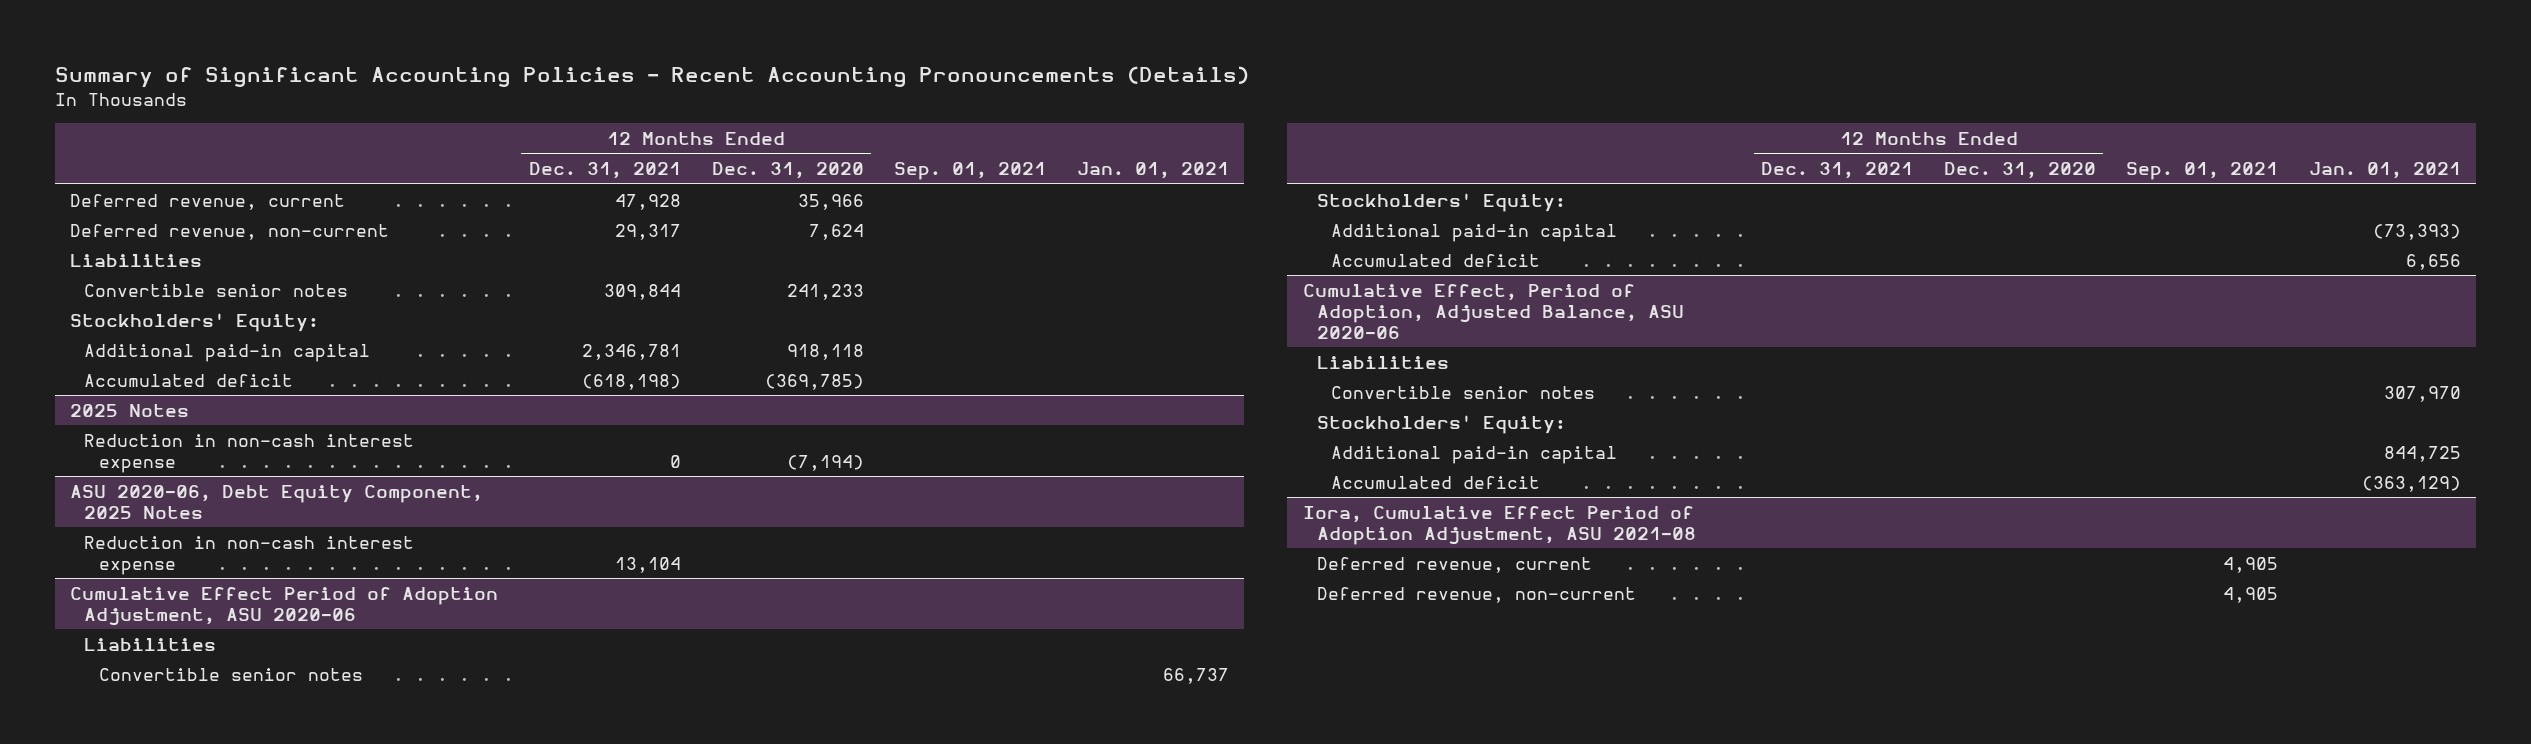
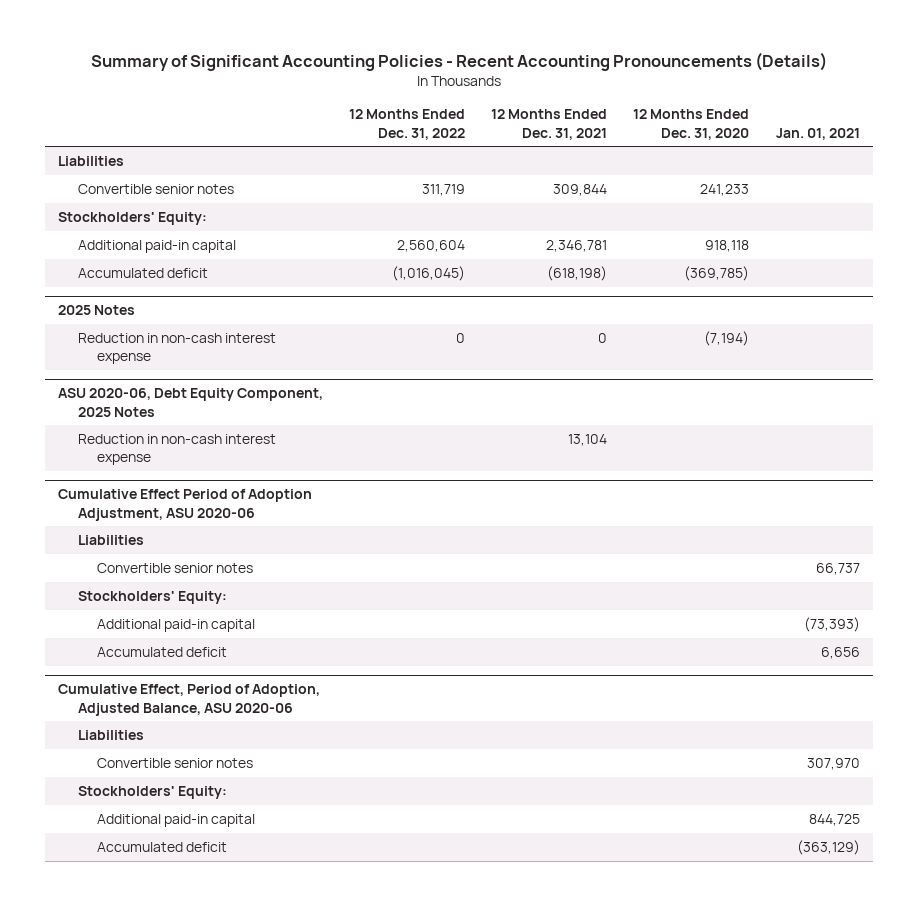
[894,162,1047,181] Sep. 01, 2021 -> none
none -> [349,109,466,140] 12 Months Ended Dec. 31, 2022
[70,193,346,210] Deferred revenue, current -> none
[70,223,390,240] Deferred revenue, non-current -> none
[1302,505,1696,545] Iora, Cumulative Effect Period of Adoption Adjustment, ASU 2021-08 -> none
[1316,556,1592,573] Deferred revenue, current -> none
[1316,586,1636,603] Deferred revenue, non-current -> none

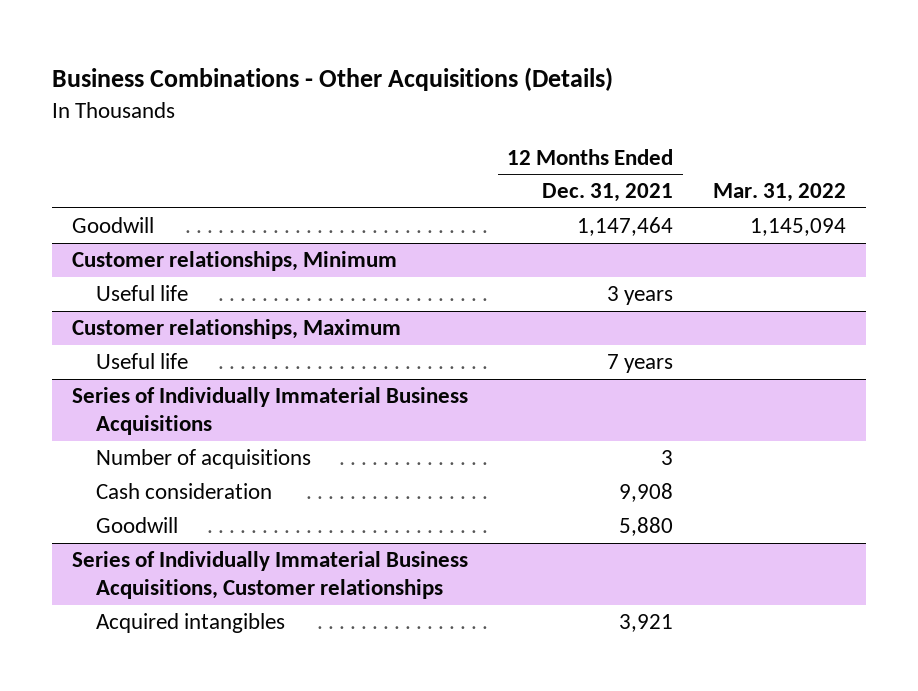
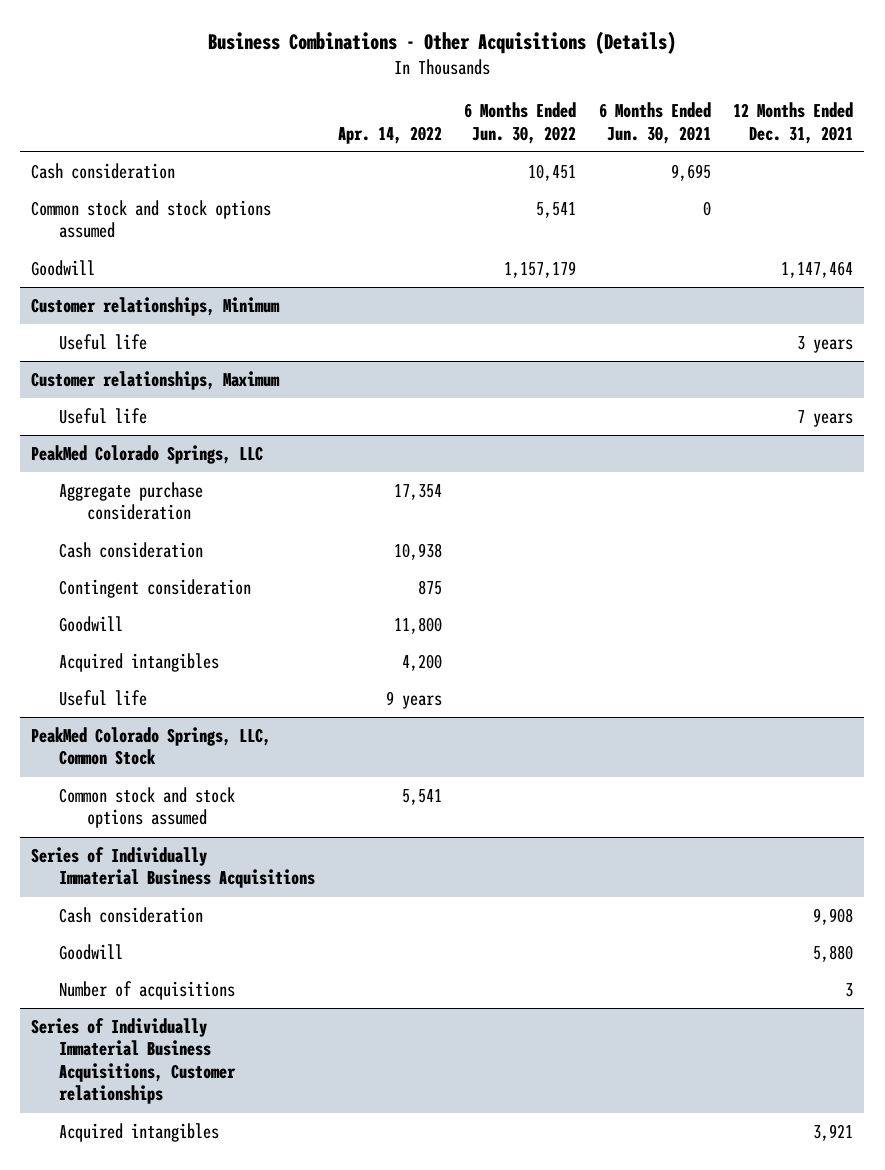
[712,183,846,203] Mar. 31, 2022 -> none
none -> [337,125,442,144] Apr. 14, 2022
none -> [464,102,577,144] 6 Months Ended Jun. 30, 2022
none -> [598,102,711,144] 6 Months Ended Jun. 30, 2021
none -> [31,163,176,180] Cash consideration
none -> [31,200,272,239] Common stock and stock options assumed
none -> [31,445,264,465] PeakMed Colorado Springs, LLC
none -> [59,482,204,521] Aggregate purchase consideration
none -> [59,542,204,559] Cash consideration
none -> [59,579,252,599] Contingent consideration
none -> [59,616,124,633] Goodwill
none -> [59,653,220,673] Acquired intangibles
none -> [59,690,148,707] Useful life
none -> [31,727,272,766] PeakMed Colorado Springs, LLC, Common Stock
none -> [59,787,236,829] Common stock and stock options assumed
[95,449,311,470] Number of acquisitions -> [59,981,236,1001] Number of acquisitions

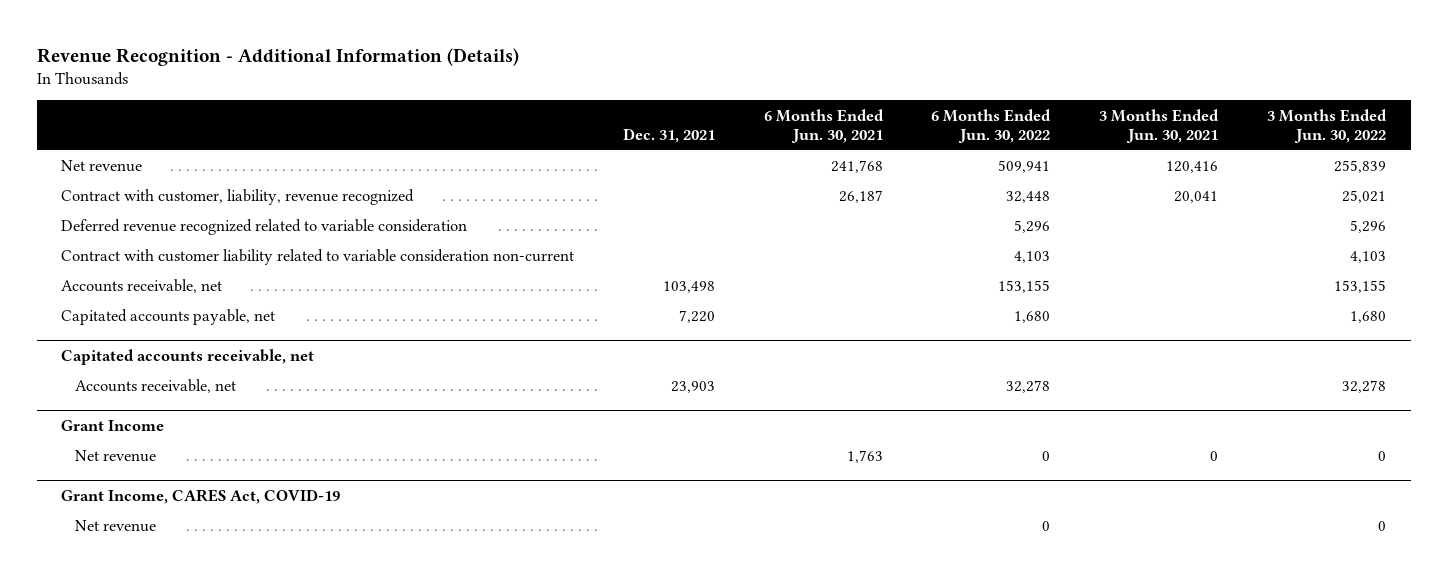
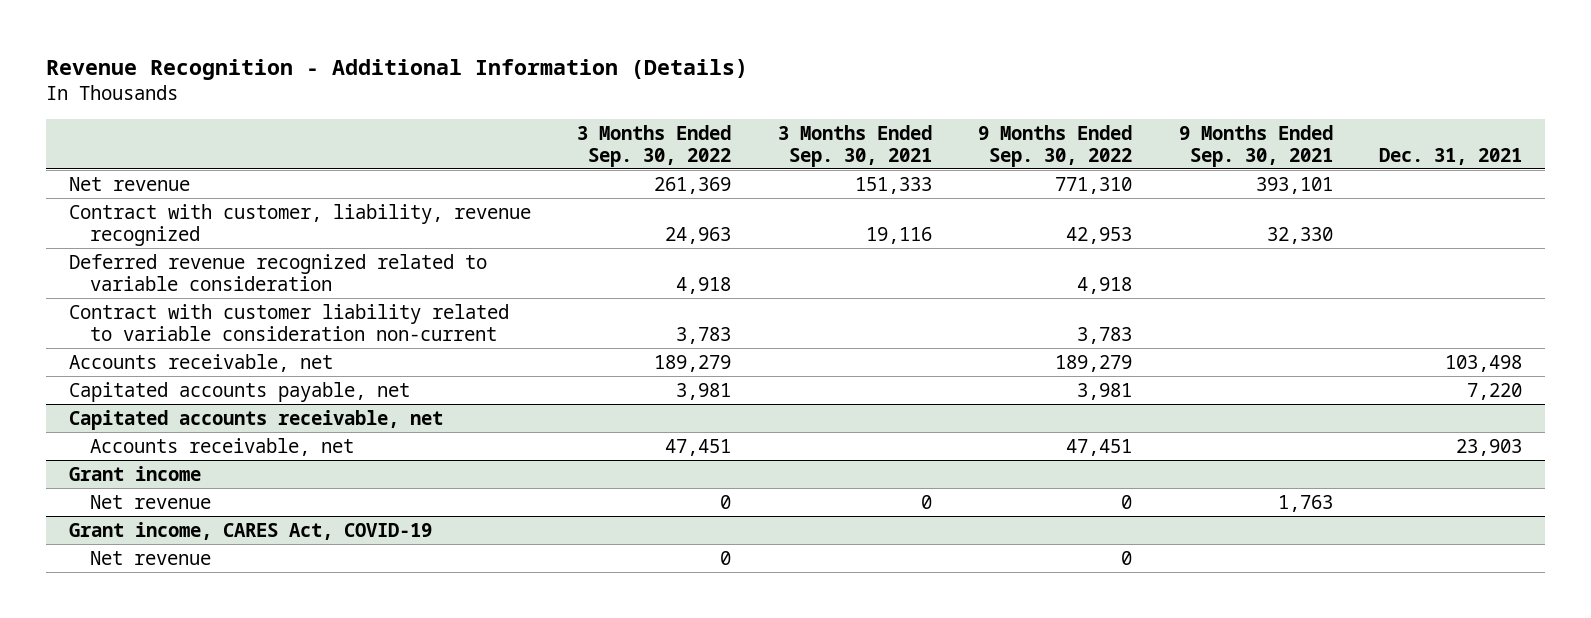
[763,108,884,144] 6 Months Ended Jun. 30, 2021 -> none
[931,108,1052,144] 6 Months Ended Jun. 30, 2022 -> none
[1099,108,1220,144] 3 Months Ended Jun. 30, 2021 -> none
[1267,108,1388,144] 3 Months Ended Jun. 30, 2022 -> none
none -> [577,125,732,167] 3 Months Ended Sep. 30, 2022
none -> [777,125,932,167] 3 Months Ended Sep. 30, 2021
none -> [978,125,1133,167] 9 Months Ended Sep. 30, 2022
none -> [1178,125,1333,167] 9 Months Ended Sep. 30, 2021
[60,420,164,432] Grant Income -> [69,465,202,481] Grant income
[60,489,340,505] Grant Income, CARES Act, COVID-19 -> [69,521,433,540] Grant income, CARES Act, COVID-19

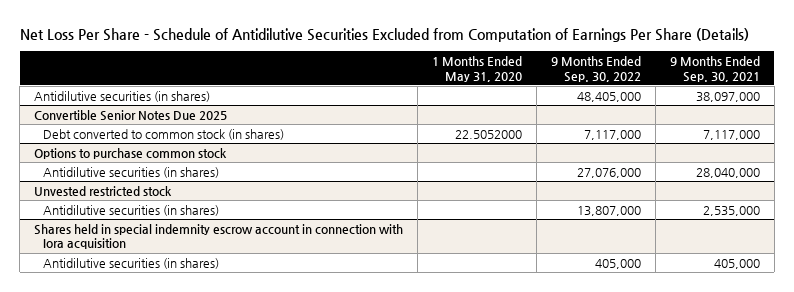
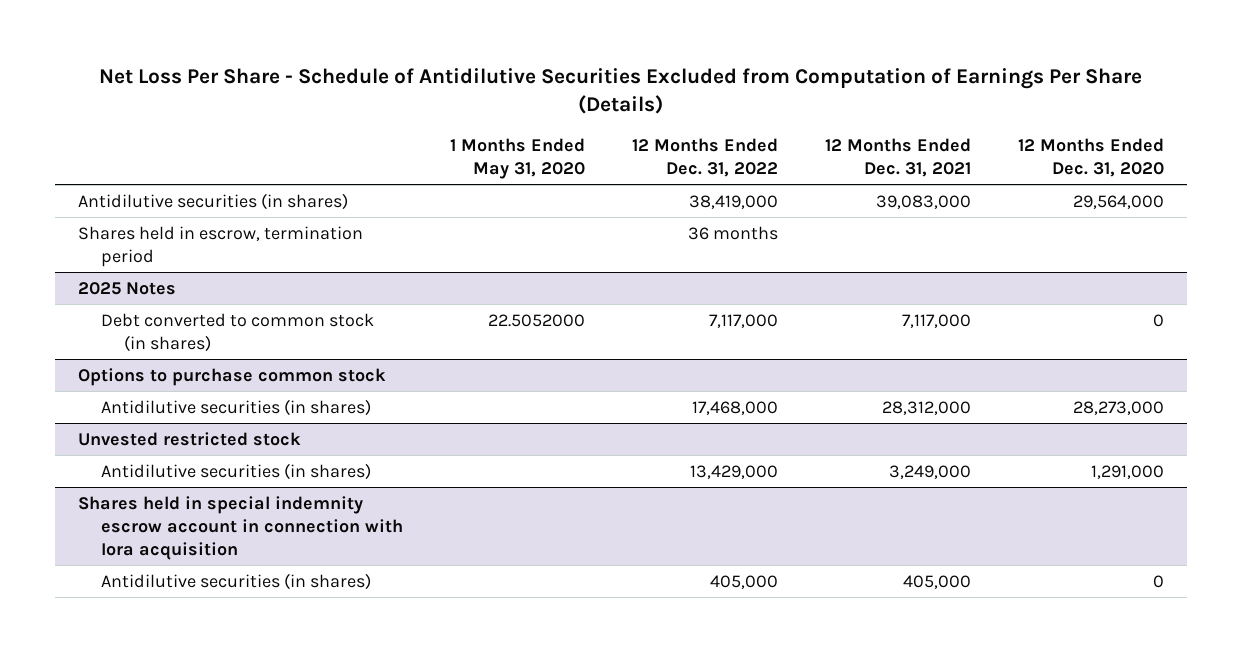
[550,56,641,82] 9 Months Ended Sep. 30, 2022 -> none
[669,56,760,82] 9 Months Ended Sep. 30, 2021 -> none
none -> [631,137,778,177] 12 Months Ended Dec. 31, 2022
none -> [824,137,971,177] 12 Months Ended Dec. 31, 2021
none -> [1017,137,1164,177] 12 Months Ended Dec. 31, 2020
none -> [78,225,364,267] Shares held in escrow, termination period
[34,110,228,122] Convertible Senior Notes Due 2025 -> [78,281,177,295] 2025 Notes

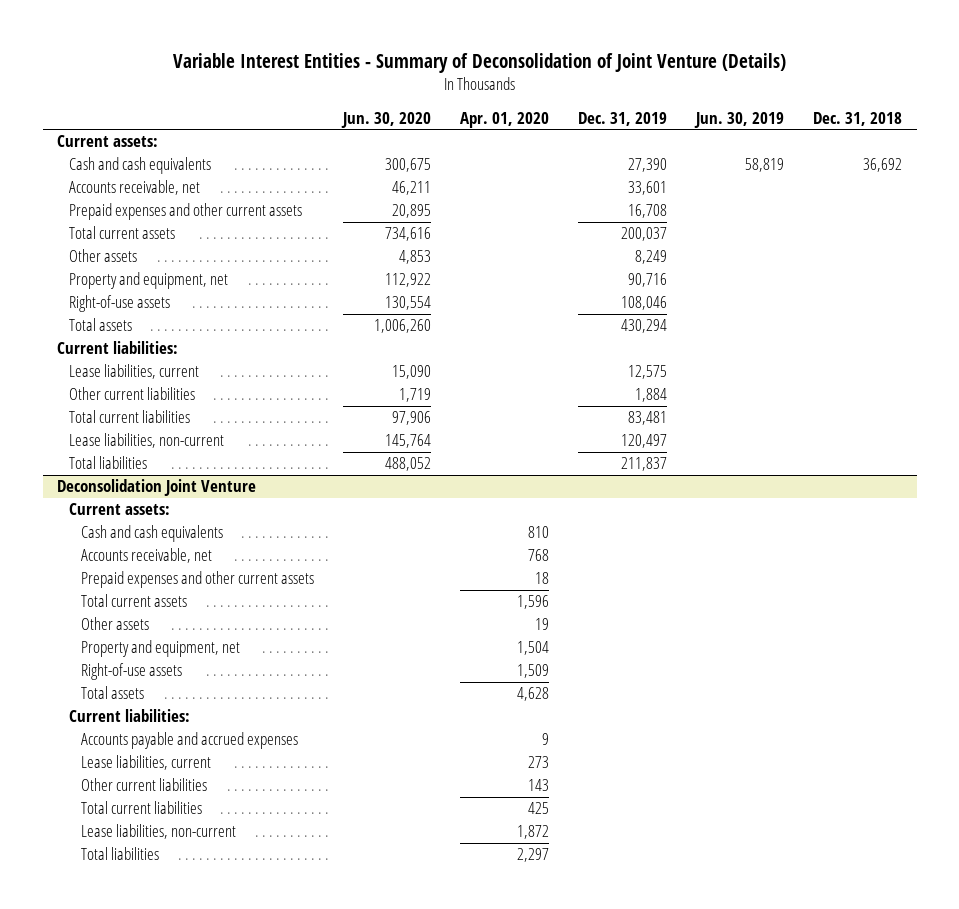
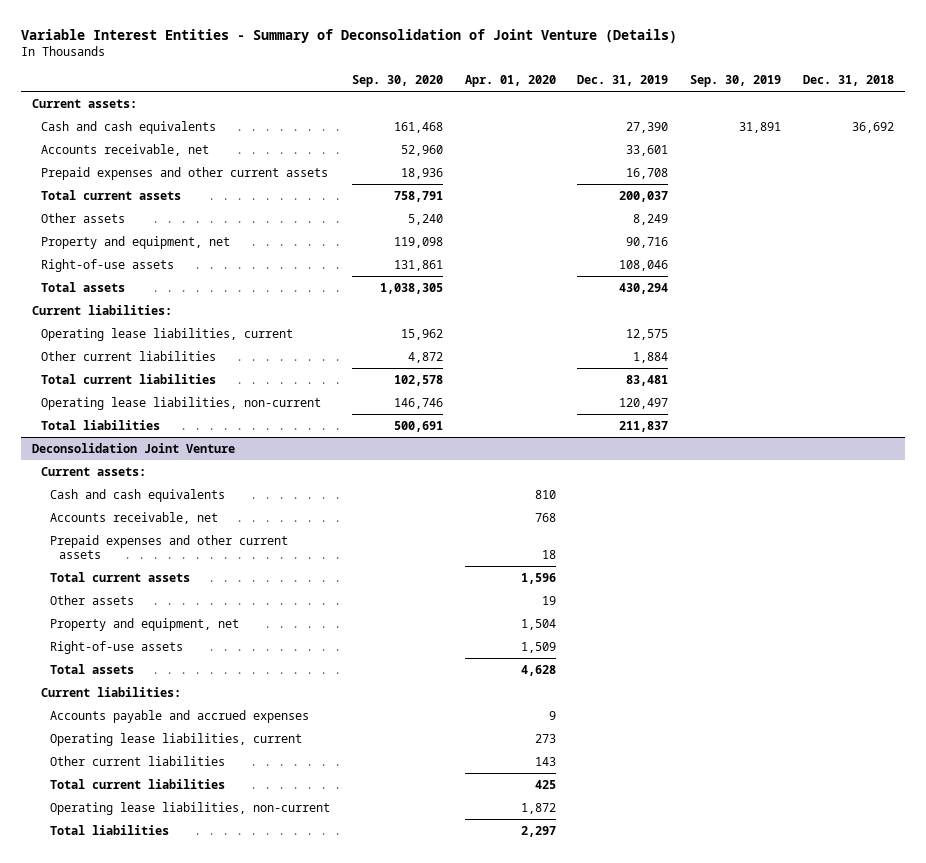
[341,111,432,128] Jun. 30, 2020 -> none
[694,111,785,128] Jun. 30, 2019 -> none
none -> [351,74,443,87] Sep. 30, 2020
none -> [690,74,782,87] Sep. 30, 2019
[69,364,200,380] Lease liabilities, current -> [41,327,294,341] Operating lease liabilities, current
[69,433,225,449] Lease liabilities, non-current -> [41,396,322,410] Operating lease liabilities, non-current
[81,755,212,771] Lease liabilities, current -> [50,732,303,746] Operating lease liabilities, current
[81,824,237,840] Lease liabilities, non-current -> [50,801,331,815] Operating lease liabilities, non-current

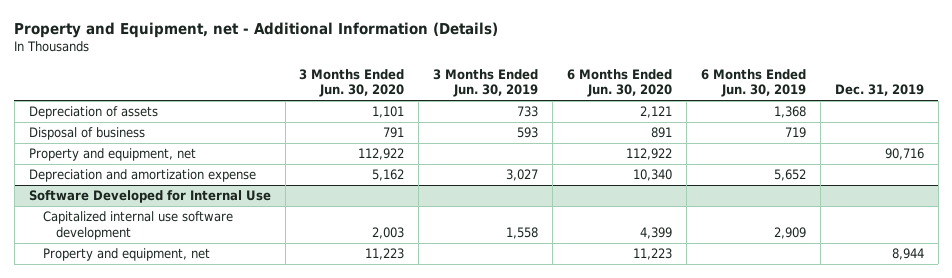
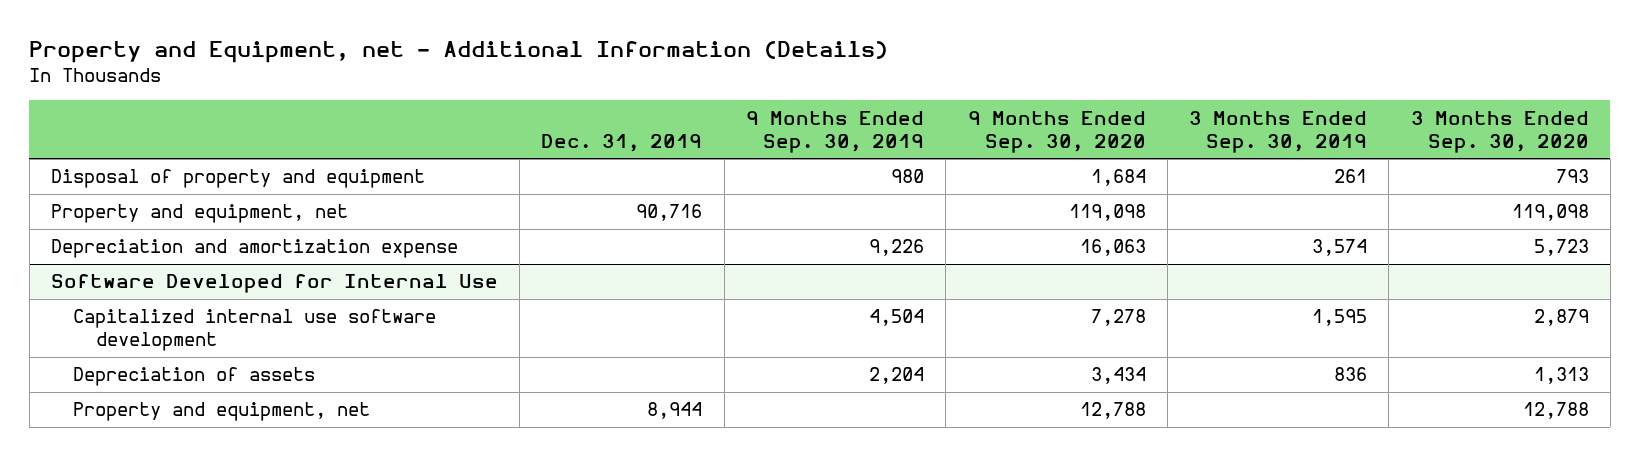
[299,68,405,98] 3 Months Ended Jun. 30, 2020 -> none
[433,68,539,98] 3 Months Ended Jun. 30, 2019 -> none
[567,68,673,98] 6 Months Ended Jun. 30, 2020 -> none
[700,68,806,98] 6 Months Ended Jun. 30, 2019 -> none
none -> [745,110,924,153] 9 Months Ended Sep. 30, 2019
none -> [967,110,1146,153] 9 Months Ended Sep. 30, 2020
none -> [1189,110,1368,153] 3 Months Ended Sep. 30, 2019
none -> [1410,110,1589,153] 3 Months Ended Sep. 30, 2020
[28,106,158,120] Depreciation of assets -> none
[28,127,145,141] Disposal of business -> [50,169,425,189] Disposal of property and equipment
none -> [73,367,316,387] Depreciation of assets

